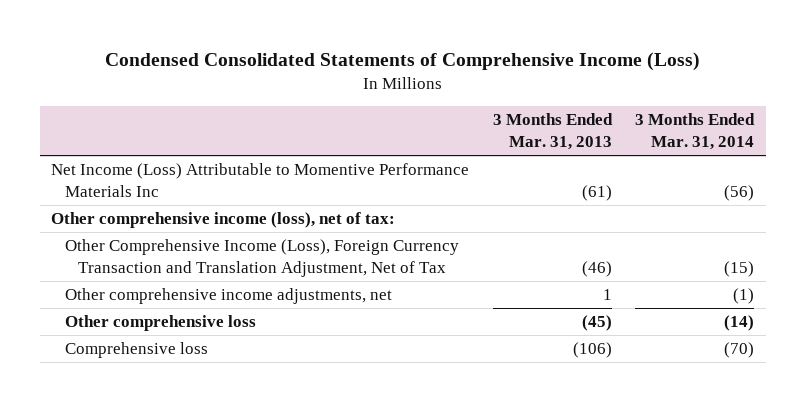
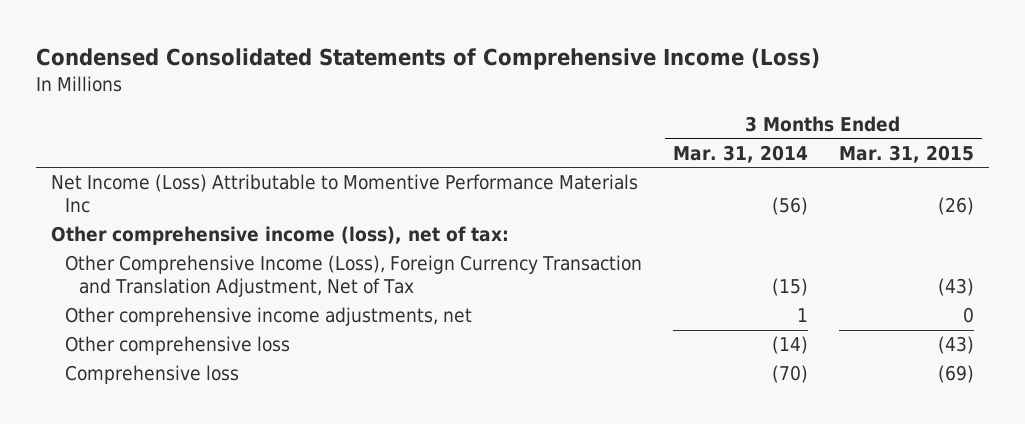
[492,113,613,150] 3 Months Ended Mar. 31, 2013 -> none
none -> [838,144,974,163] Mar. 31, 2015
[733,288,755,305] (1) -> [796,308,808,323] 1

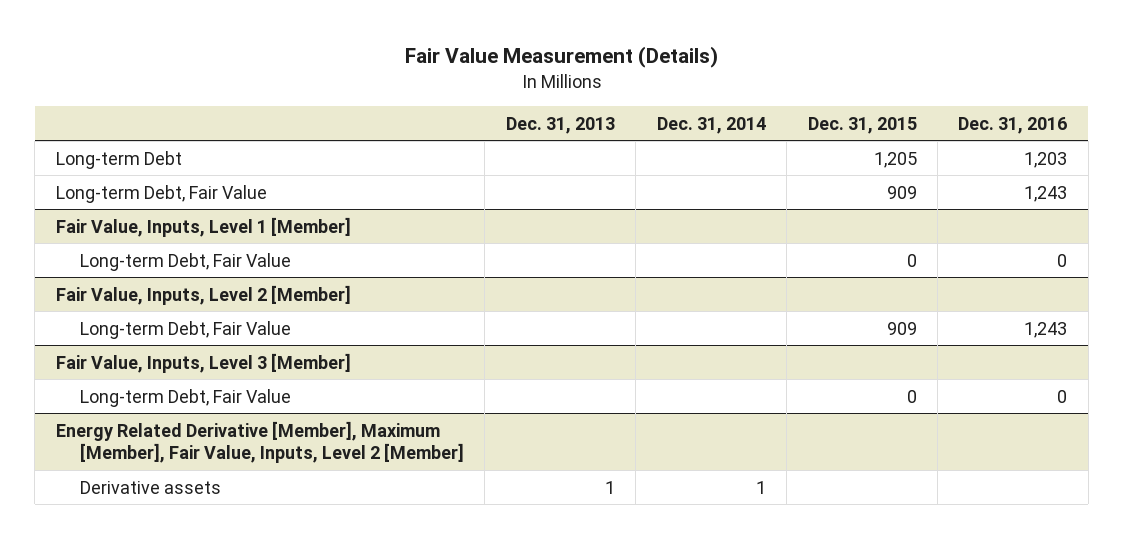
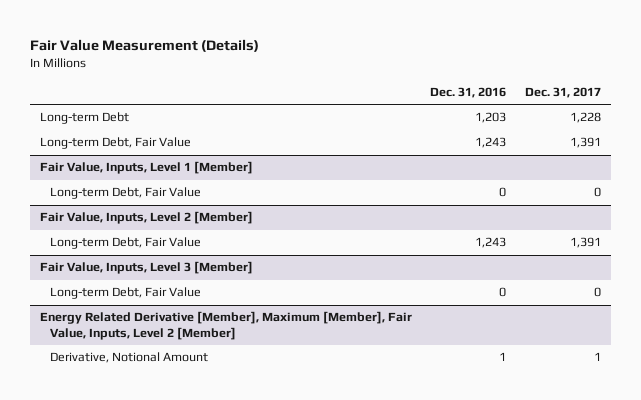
[505,116,615,134] Dec. 31, 2013 -> none
[656,116,766,134] Dec. 31, 2014 -> none
[807,116,917,134] Dec. 31, 2015 -> none
none -> [525,86,602,98] Dec. 31, 2017
[80,480,222,494] Derivative assets -> none
none -> [49,352,208,364] Derivative, Notional Amount

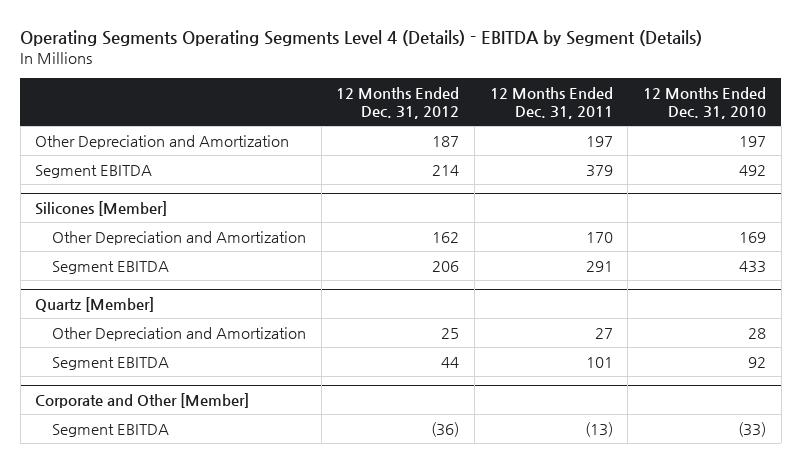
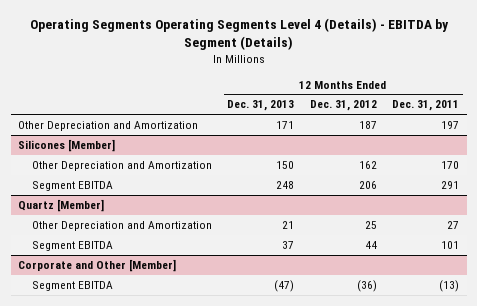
[643,86,767,120] 12 Months Ended Dec. 31, 2010 -> none
none -> [227,100,295,112] Dec. 31, 2013
[35,164,153,178] Segment EBITDA -> none

